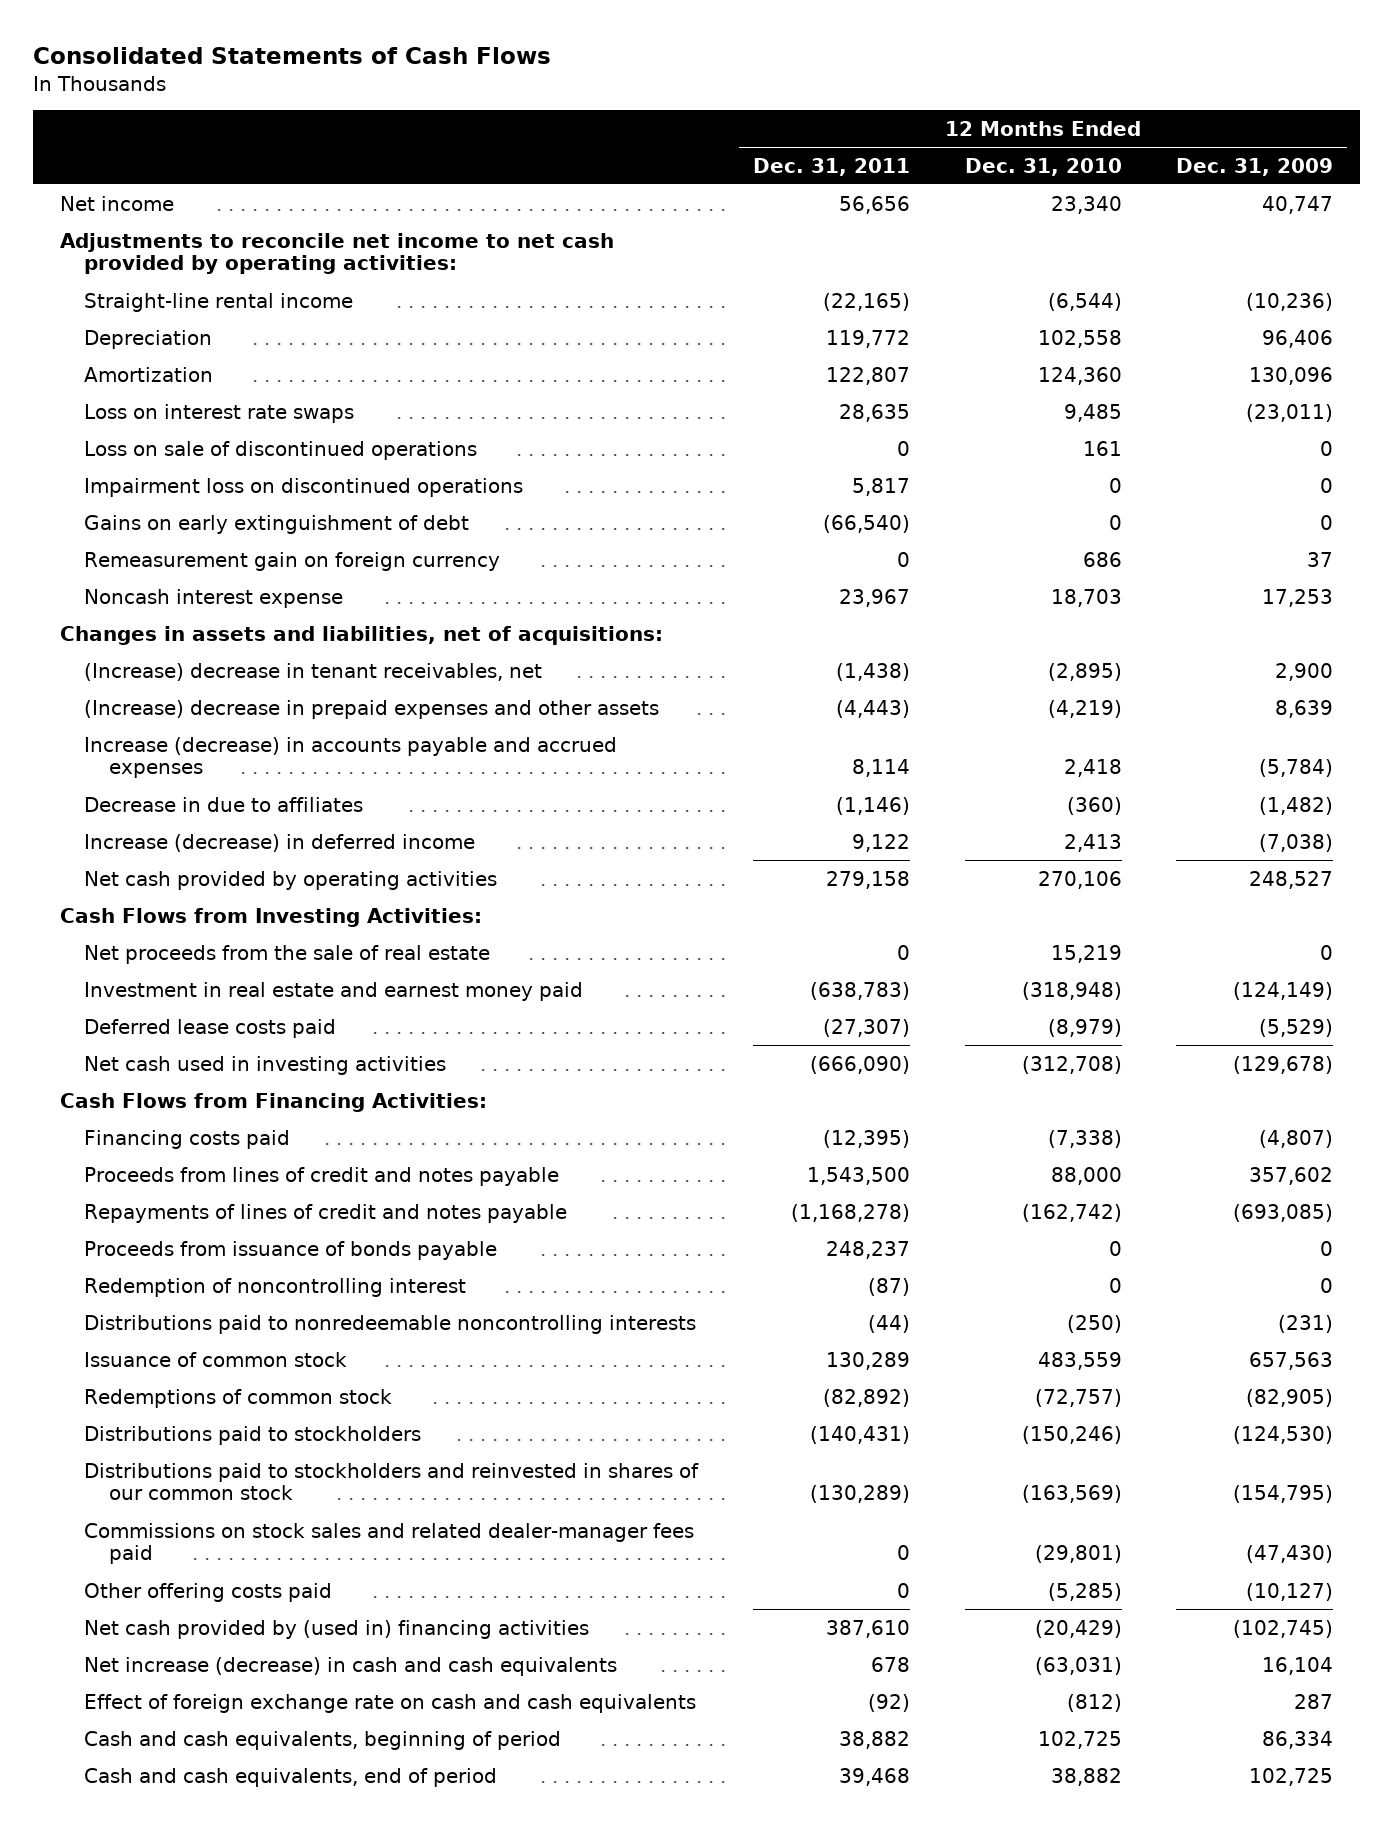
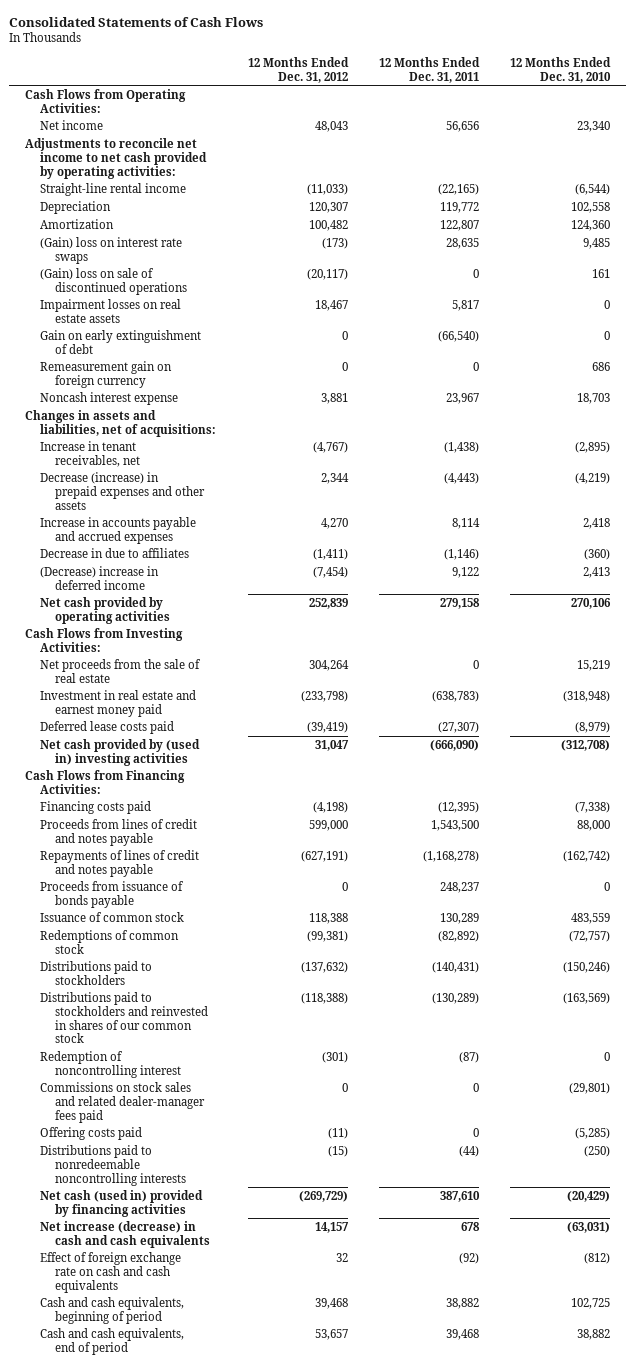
[1176,157,1334,176] Dec. 31, 2009 -> none
none -> [247,56,349,83] 12 Months Ended Dec. 31, 2012
none -> [24,88,186,113] Cash Flows from Operating Activities:
[84,403,355,423] Loss on interest rate swaps -> [40,236,183,264] (Gain) loss on interest rate swaps
[84,440,478,460] Loss on sale of discontinued operations -> [40,267,188,295] (Gain) loss on sale of discontinued operations
[84,477,524,497] Impairment loss on discontinued operations -> [40,298,182,323] Impairment losses on real estate assets
[84,514,470,534] Gains on early extinguishment of debt -> [40,329,202,354] Gain on early extinguishment of debt
[84,662,543,681] (Increase) decrease in tenant receivables, net -> [40,440,141,467] Increase in tenant receivables, net
[84,699,660,719] (Increase) decrease in prepaid expenses and other assets -> [40,471,206,510] Decrease (increase) in prepaid expenses and other assets
[84,736,618,779] Increase (decrease) in accounts payable and accrued expenses -> [40,516,197,544] Increase in accounts payable and accrued expenses
[84,833,476,852] Increase (decrease) in deferred income -> [40,565,160,590] (Decrease) increase in deferred income
[84,1055,447,1075] Net cash used in investing activities -> [40,738,201,766] Net cash provided by (used in) investing activities
[84,1277,467,1297] Redemption of noncontrolling interest -> [40,1050,182,1078] Redemption of noncontrolling interest
[84,1582,333,1602] Other offering costs paid -> [40,1126,143,1140] Offering costs paid
[84,1314,697,1334] Distributions paid to nonredeemable noncontrolling interests -> [40,1144,187,1186] Distributions paid to nonredeemable noncontrolling interests
[84,1619,590,1639] Net cash provided by (used in) financing activities -> [40,1189,204,1217] Net cash (used in) provided by financing activities

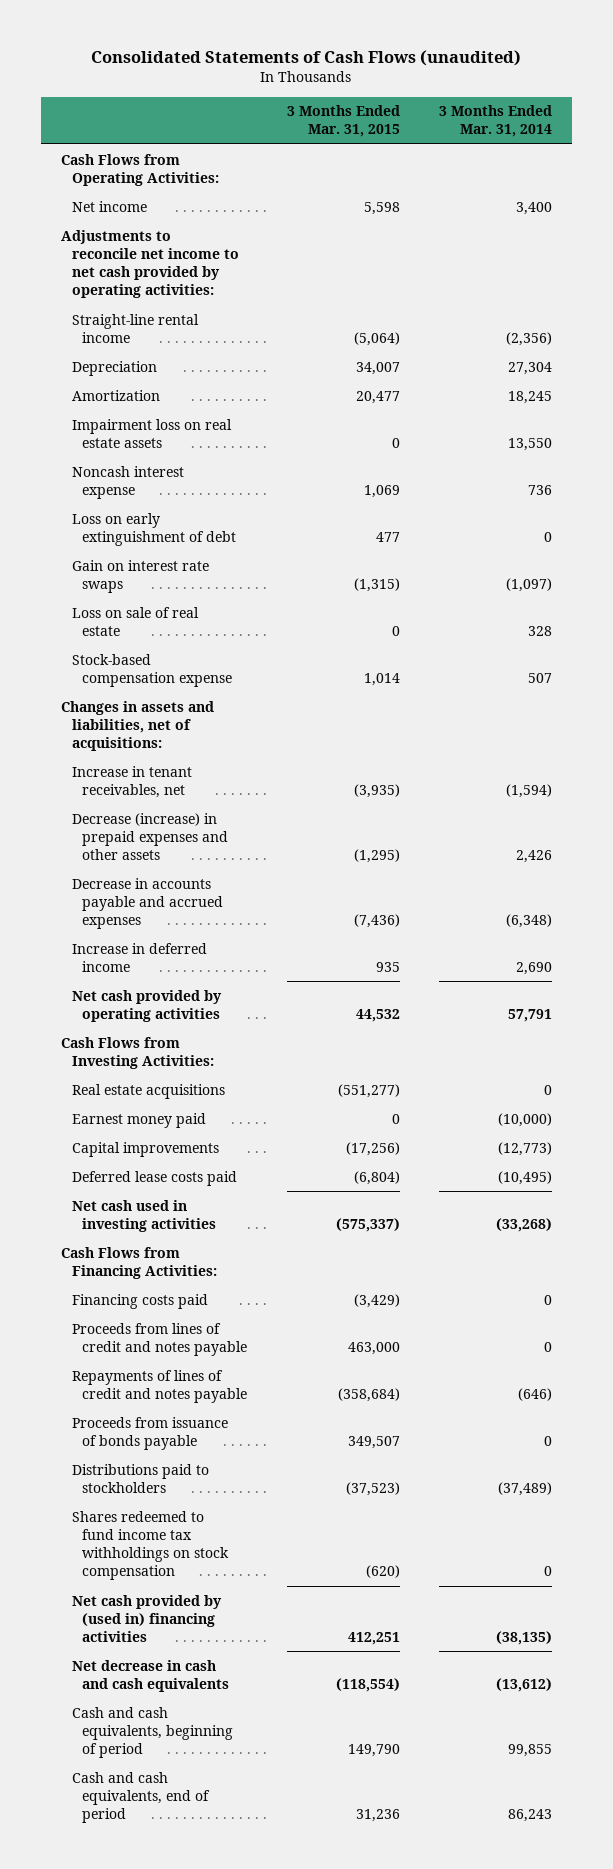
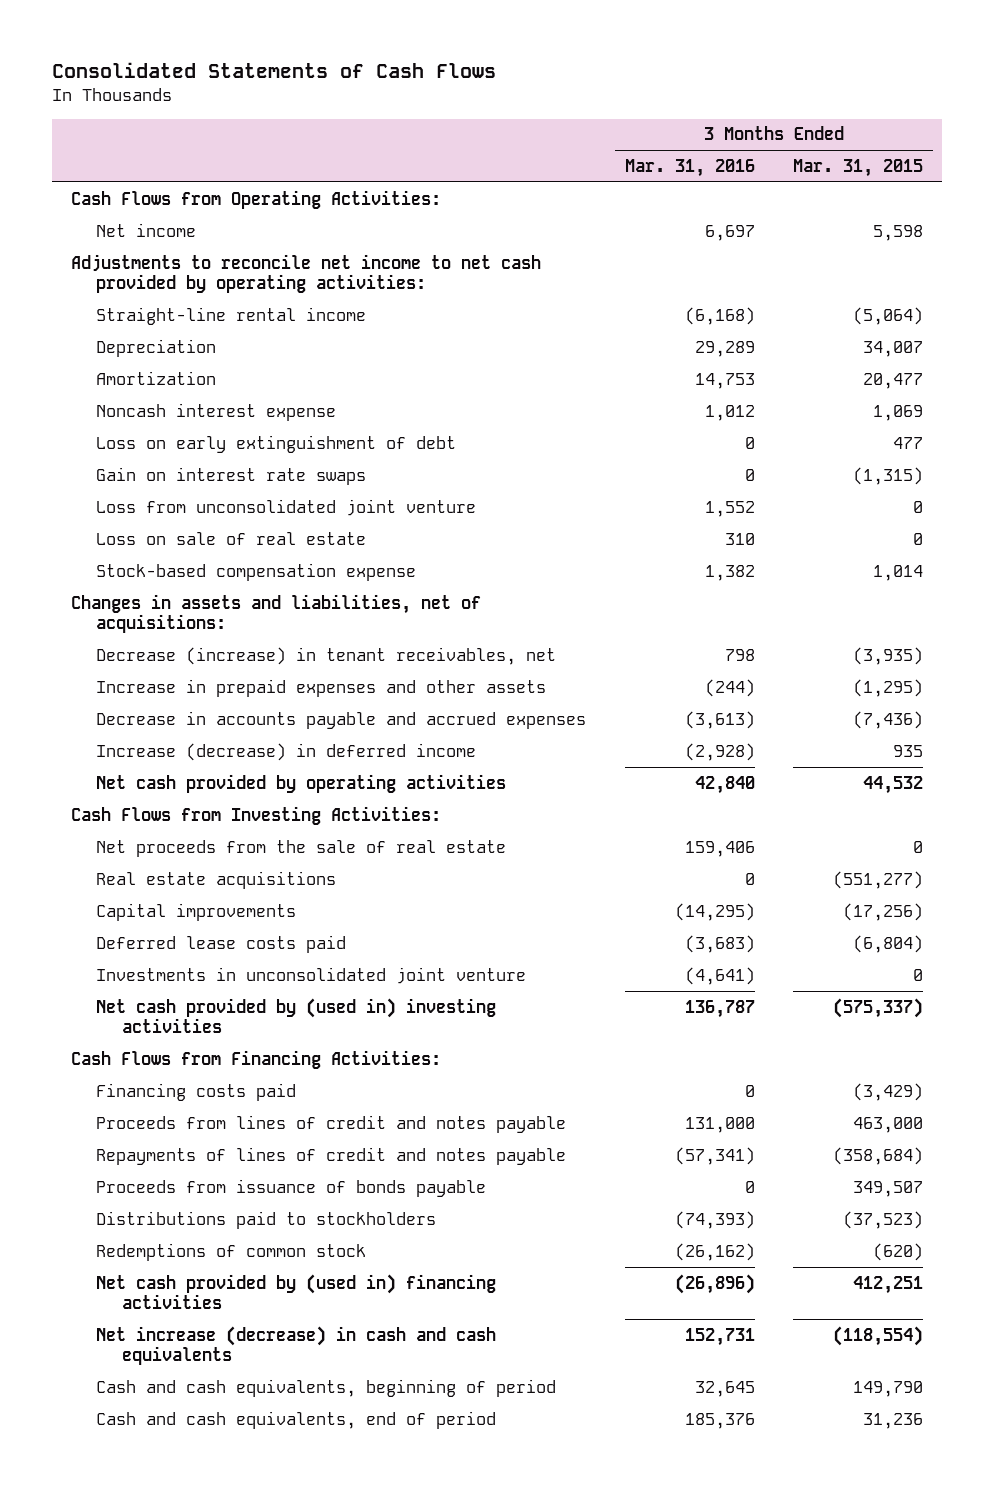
[91,50,522,67] Consolidated Statements of Cash Flows (unaudited) -> [51,62,496,79] Consolidated Statements of Cash Flows
[439,105,553,138] 3 Months Ended Mar. 31, 2014 -> none
none -> [624,158,755,177] Mar. 31, 2016
[71,418,232,448] Impairment loss on real estate assets -> none
none -> [96,498,477,516] Loss from unconsolidated joint venture
[71,765,192,798] Increase in tenant receivables, net -> [96,646,557,665] Decrease (increase) in tenant receivables, net
[71,812,229,860] Decrease (increase) in prepaid expenses and other assets -> [96,678,547,697] Increase in prepaid expenses and other assets
[71,942,207,972] Increase in deferred income -> [96,742,477,761] Increase (decrease) in deferred income
none -> [96,839,507,857] Net proceeds from the sale of real estate
[71,1112,206,1128] Earnest money paid -> none
none -> [96,966,527,984] Investments in unconsolidated joint venture
[71,1199,217,1232] Net cash used in investing activities -> [96,997,497,1033] Net cash provided by (used in) investing activities
[71,1510,230,1581] Shares redeemed to fund income tax withholdings on stock compensation -> none
none -> [96,1242,367,1261] Redemptions of common stock
[71,1659,230,1692] Net decrease in cash and cash equivalents -> [96,1325,497,1365] Net increase (decrease) in cash and cash equivalents

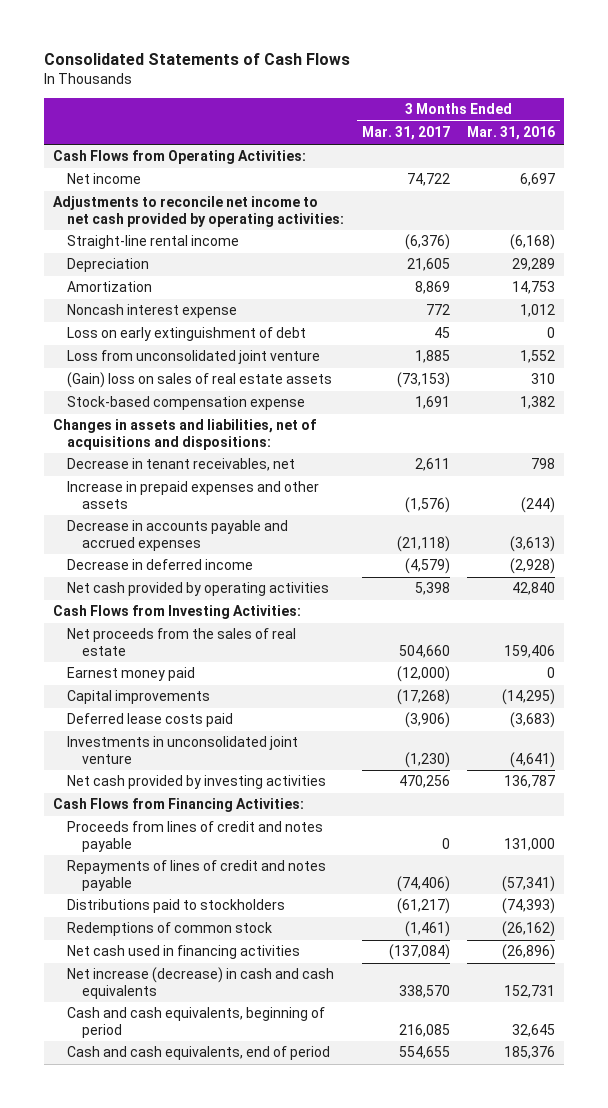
[793,158,924,177] Mar. 31, 2015 -> none
none -> [361,126,450,141] Mar. 31, 2017
[96,466,367,485] Gain on interest rate swaps -> none
[96,531,367,545] Loss on sale of real estate -> [67,372,333,389] (Gain) loss on sales of real estate assets
[70,593,481,633] Changes in assets and liabilities, net of acquisitions: -> [52,419,316,450] Changes in assets and liabilities, net of acquisitions and dispositions:
[96,646,557,665] Decrease (increase) in tenant receivables, net -> [67,458,296,472] Decrease in tenant receivables, net
[96,742,477,761] Increase (decrease) in deferred income -> [67,559,254,571] Decrease in deferred income
[96,870,337,889] Real estate acquisitions -> none
[96,839,507,857] Net proceeds from the sale of real estate -> [67,628,297,656] Net proceeds from the sales of real estate
none -> [67,667,196,682] Earnest money paid
[96,997,497,1033] Net cash provided by (used in) investing activities -> [67,775,327,790] Net cash provided by investing activities
[96,1082,297,1101] Financing costs paid -> none
[96,1178,487,1197] Proceeds from issuance of bonds payable -> none
[96,1273,497,1309] Net cash provided by (used in) financing activities -> [67,945,301,960] Net cash used in financing activities

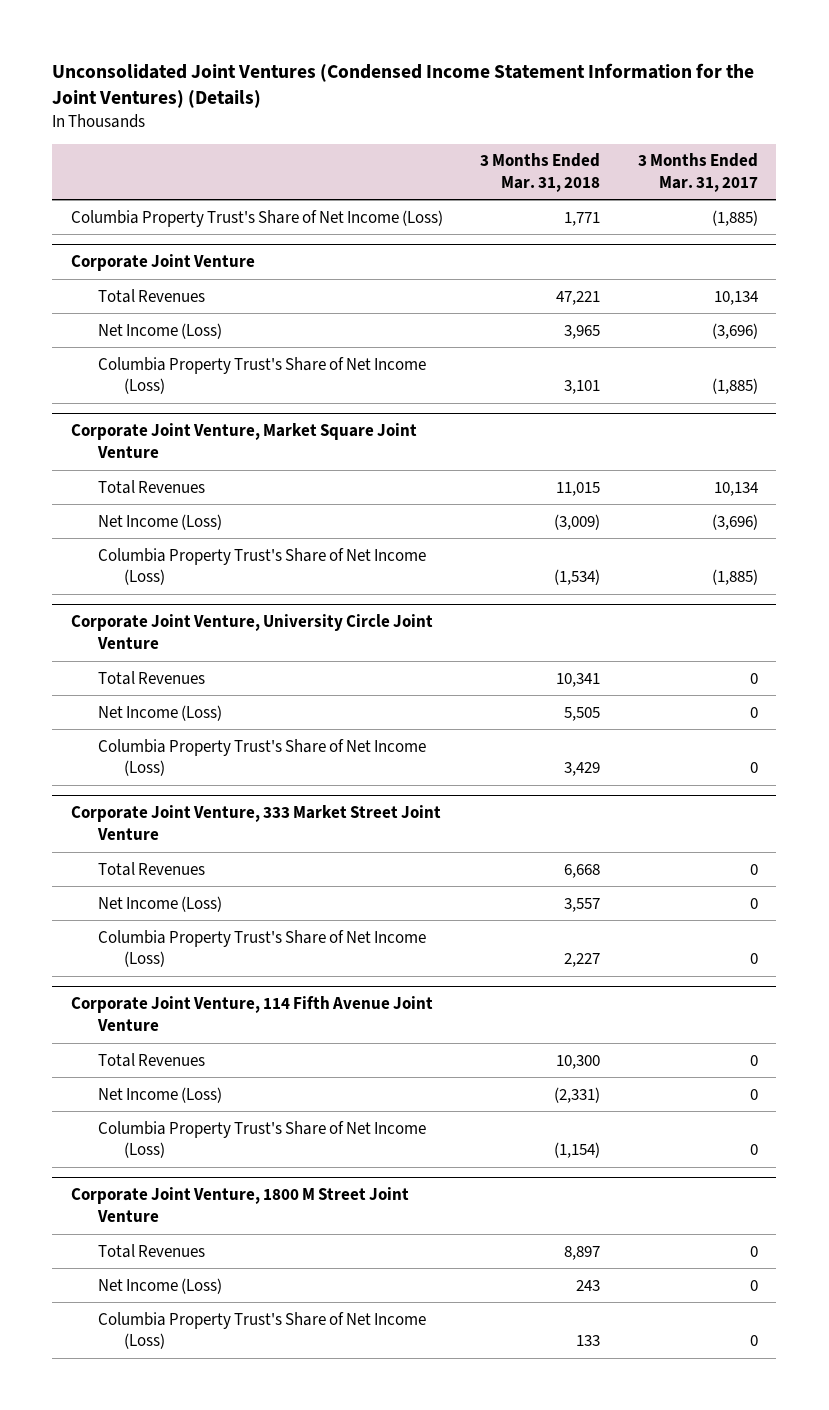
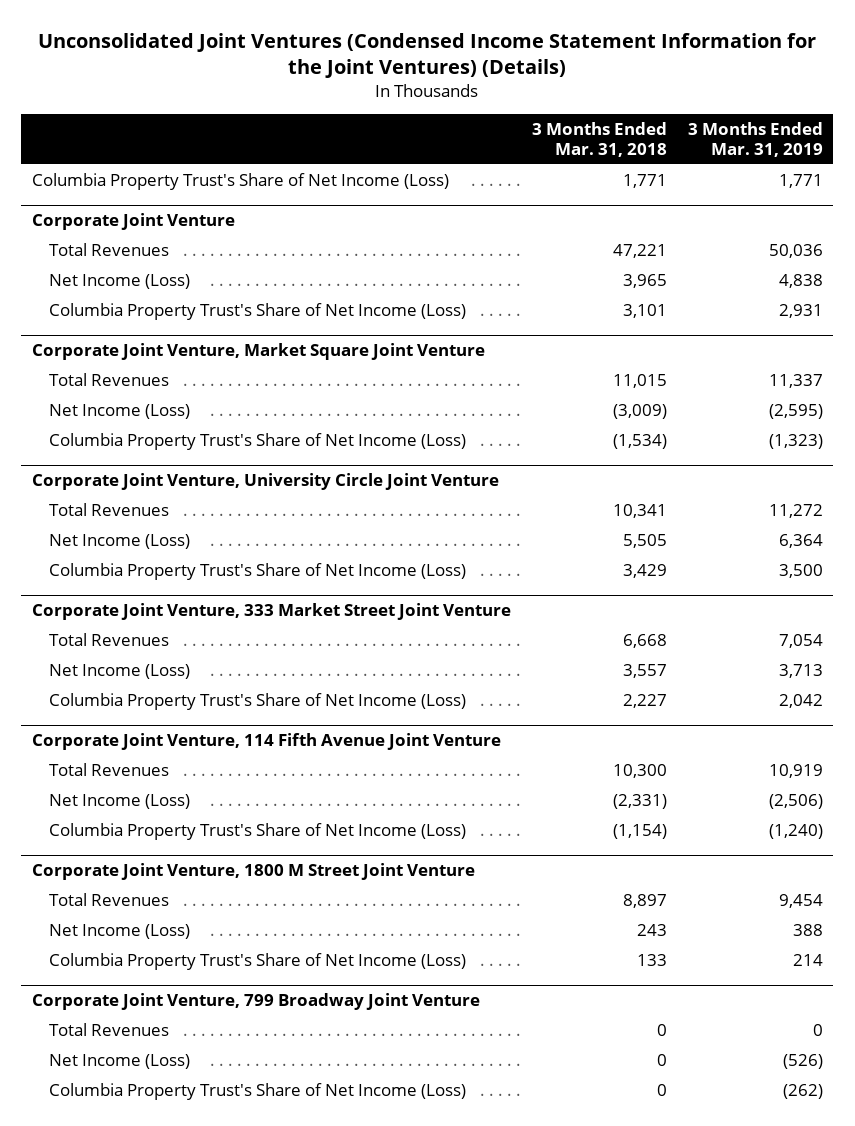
[637,153,758,192] 3 Months Ended Mar. 31, 2017 -> none
none -> [687,121,823,157] 3 Months Ended Mar. 31, 2019
none -> [31,992,480,1010] Corporate Joint Venture, 799 Broadway Joint Venture
none -> [48,1022,169,1036] Total Revenues
none -> [48,1053,190,1069] Net Income (Loss)
none -> [48,1082,466,1100] Columbia Property Trust's Share of Net Income (Loss)

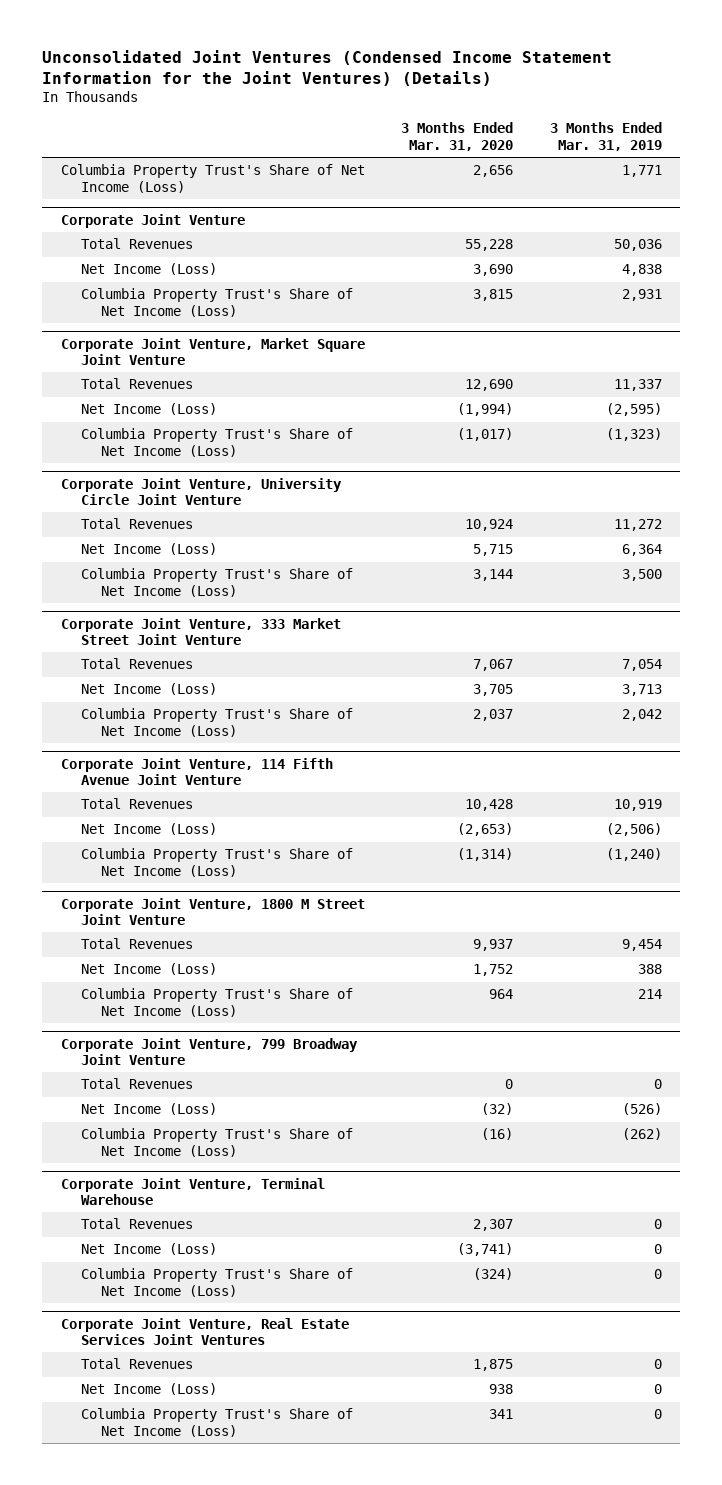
[531,121,667,157] 3 Months Ended Mar. 31, 2018 -> none
none -> [401,122,514,151] 3 Months Ended Mar. 31, 2020
none -> [60,1177,325,1205] Corporate Joint Venture, Terminal Warehouse
none -> [80,1218,193,1230] Total Revenues
none -> [80,1243,217,1256] Net Income (Loss)
none -> [80,1268,353,1297] Columbia Property Trust's Share of Net Income (Loss)
none -> [60,1317,349,1345] Corporate Joint Venture, Real Estate Services Joint Ventures
none -> [80,1358,193,1370] Total Revenues
none -> [80,1383,217,1396] Net Income (Loss)
none -> [80,1408,353,1437] Columbia Property Trust's Share of Net Income (Loss)

